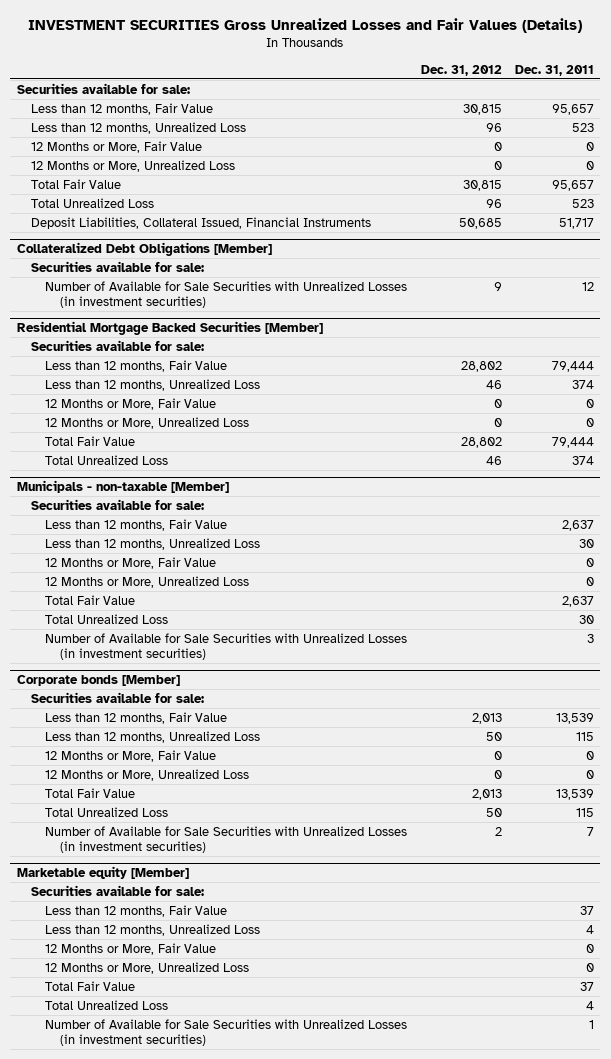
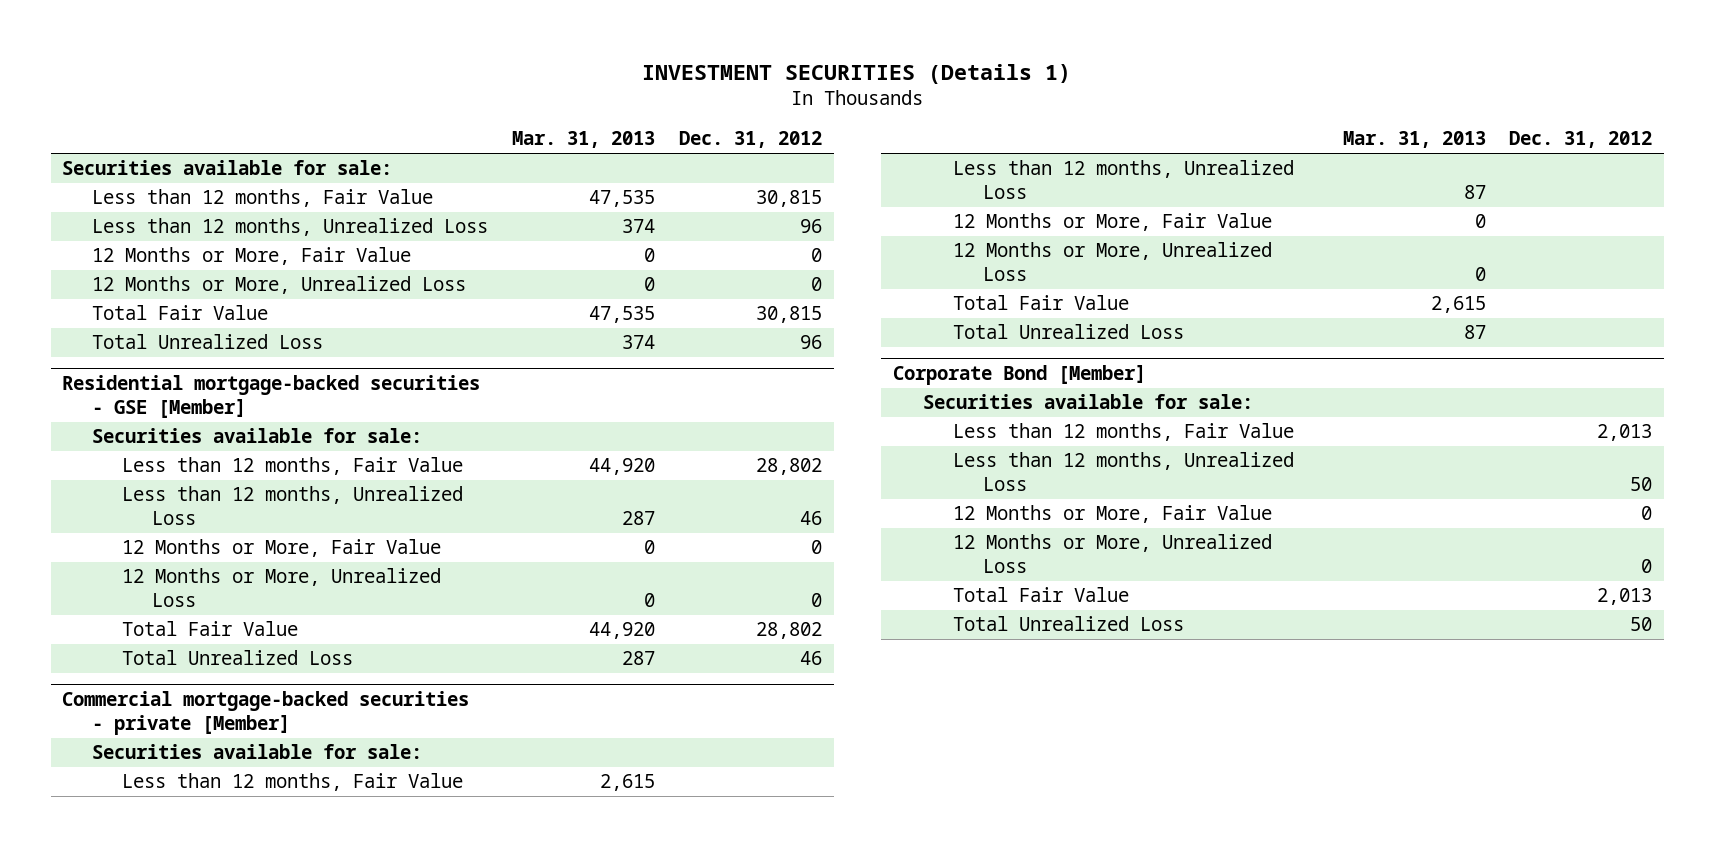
[28,18,583,34] INVESTMENT SECURITIES Gross Unrealized Losses and Fair Values (Details) -> [642,63,1072,84] INVESTMENT SECURITIES (Details 1)
[514,64,594,76] Dec. 31, 2011 -> none
none -> [512,131,656,149] Mar. 31, 2013
[31,216,372,229] Deposit Liabilities, Collateral Issued, Financial Instruments -> none
[16,242,272,257] Collateralized Debt Obligations [Member] -> none
[31,260,205,272] Securities available for sale: -> none
[45,280,408,308] Number of Available for Sale Securities with Unrealized Losses (in investment securities) -> none
[16,321,323,336] Residential Mortgage Backed Securities [Member] -> [62,375,481,419] Residential mortgage-backed securities - GSE [Member]
[16,480,229,494] Municipals - non-taxable [Member] -> none
none -> [62,691,470,736] Commercial mortgage-backed securities - private [Member]
[45,632,408,660] Number of Available for Sale Securities with Unrealized Losses (in investment securities) -> none
[16,675,180,687] Corporate bonds [Member] -> [892,365,1146,386] Corporate Bond [Member]
[45,825,408,853] Number of Available for Sale Securities with Unrealized Losses (in investment securities) -> none
[16,866,189,880] Marketable equity [Member] -> none
[31,884,205,896] Securities available for sale: -> none
[45,904,228,917] Less than 12 months, Fair Value -> none
[45,923,261,936] Less than 12 months, Unrealized Loss -> none
[45,942,217,955] 12 Months or More, Fair Value -> none
[45,961,250,974] 12 Months or More, Unrealized Loss -> none
[45,980,136,991] Total Fair Value -> none
[45,999,169,1010] Total Unrealized Loss -> none
[45,1018,408,1046] Number of Available for Sale Securities with Unrealized Losses (in investment securities) -> none

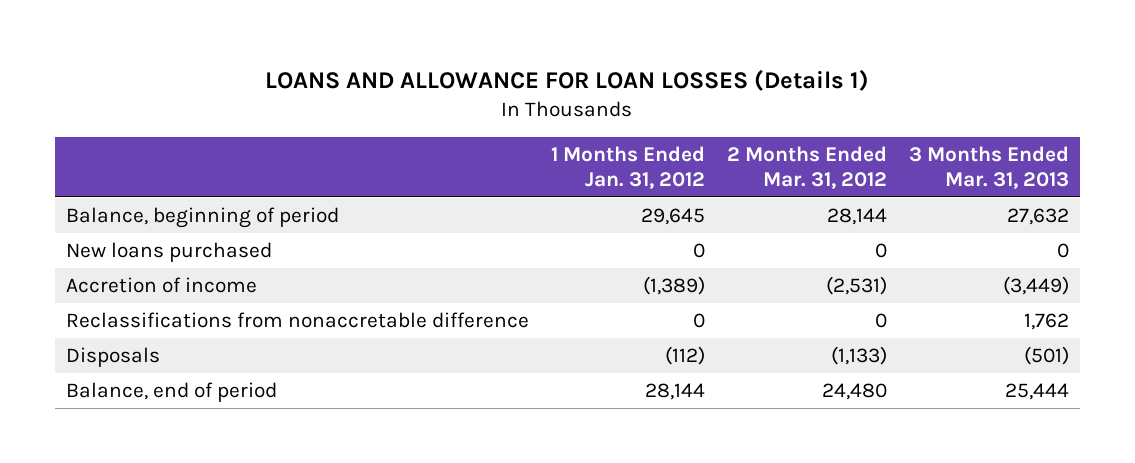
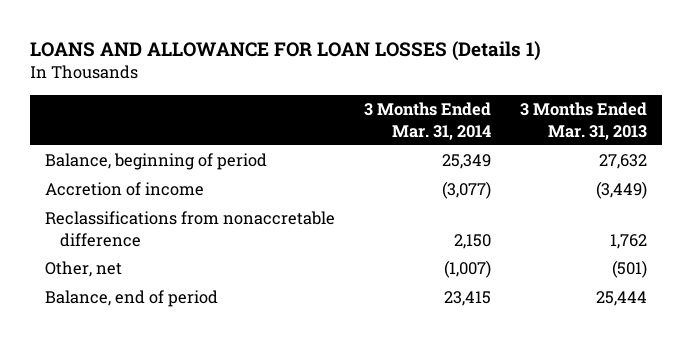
[550,146,705,189] 1 Months Ended Jan. 31, 2012 -> none
[726,146,887,189] 2 Months Ended Mar. 31, 2012 -> none
none -> [363,102,491,140] 3 Months Ended Mar. 31, 2014
[65,242,272,263] New loans purchased -> none
[65,347,160,368] Disposals -> [44,261,122,278] Other, net

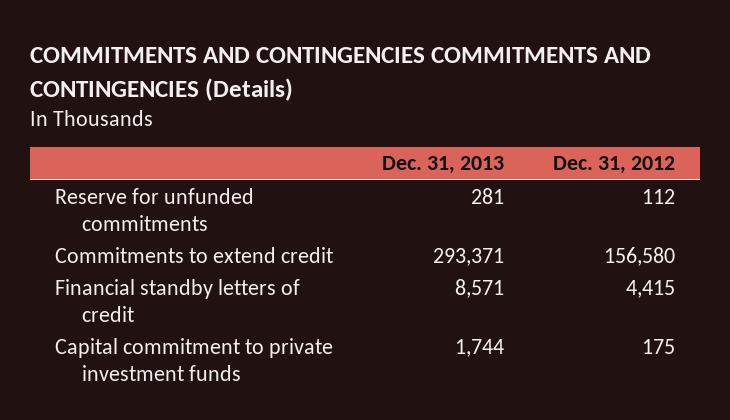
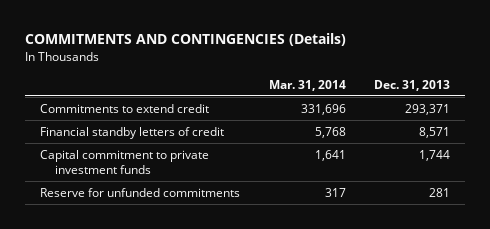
[29,47,651,101] COMMITMENTS AND CONTINGENCIES COMMITMENTS AND CONTINGENCIES (Details) -> [25,33,347,47] COMMITMENTS AND CONTINGENCIES (Details)
[553,156,676,175] Dec. 31, 2012 -> none
none -> [268,79,346,91] Mar. 31, 2014
[54,188,254,231] Reserve for unfunded commitments -> [39,187,240,197] Reserve for unfunded commitments

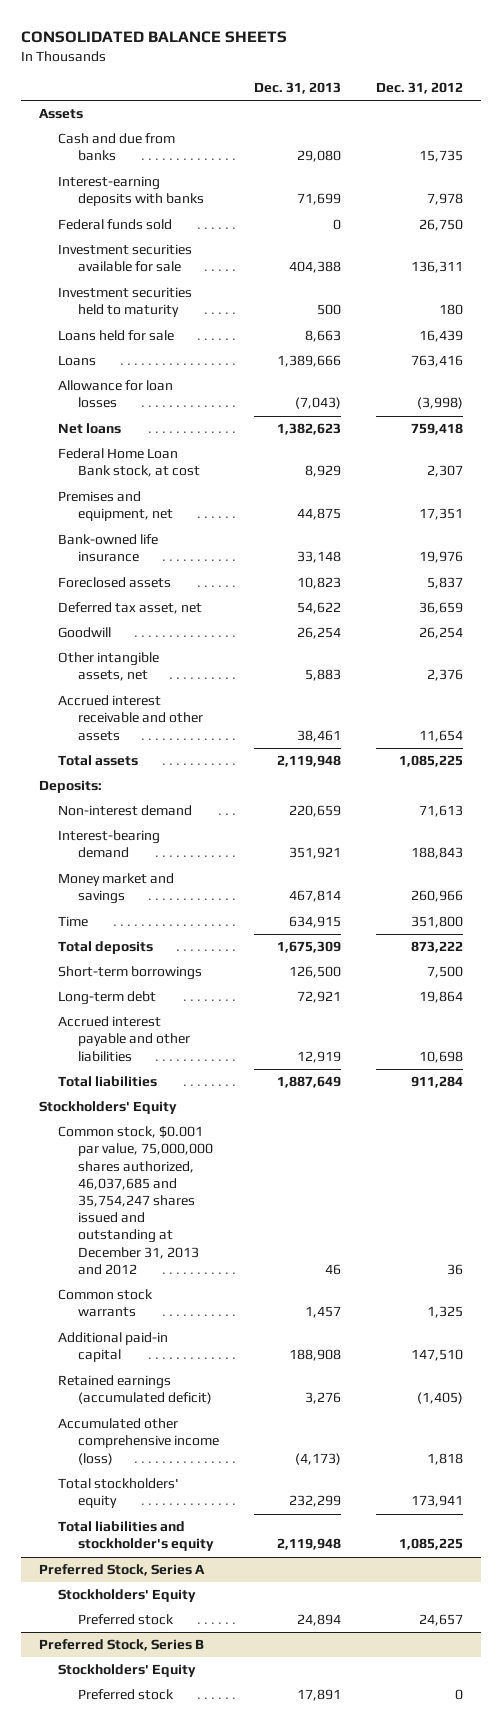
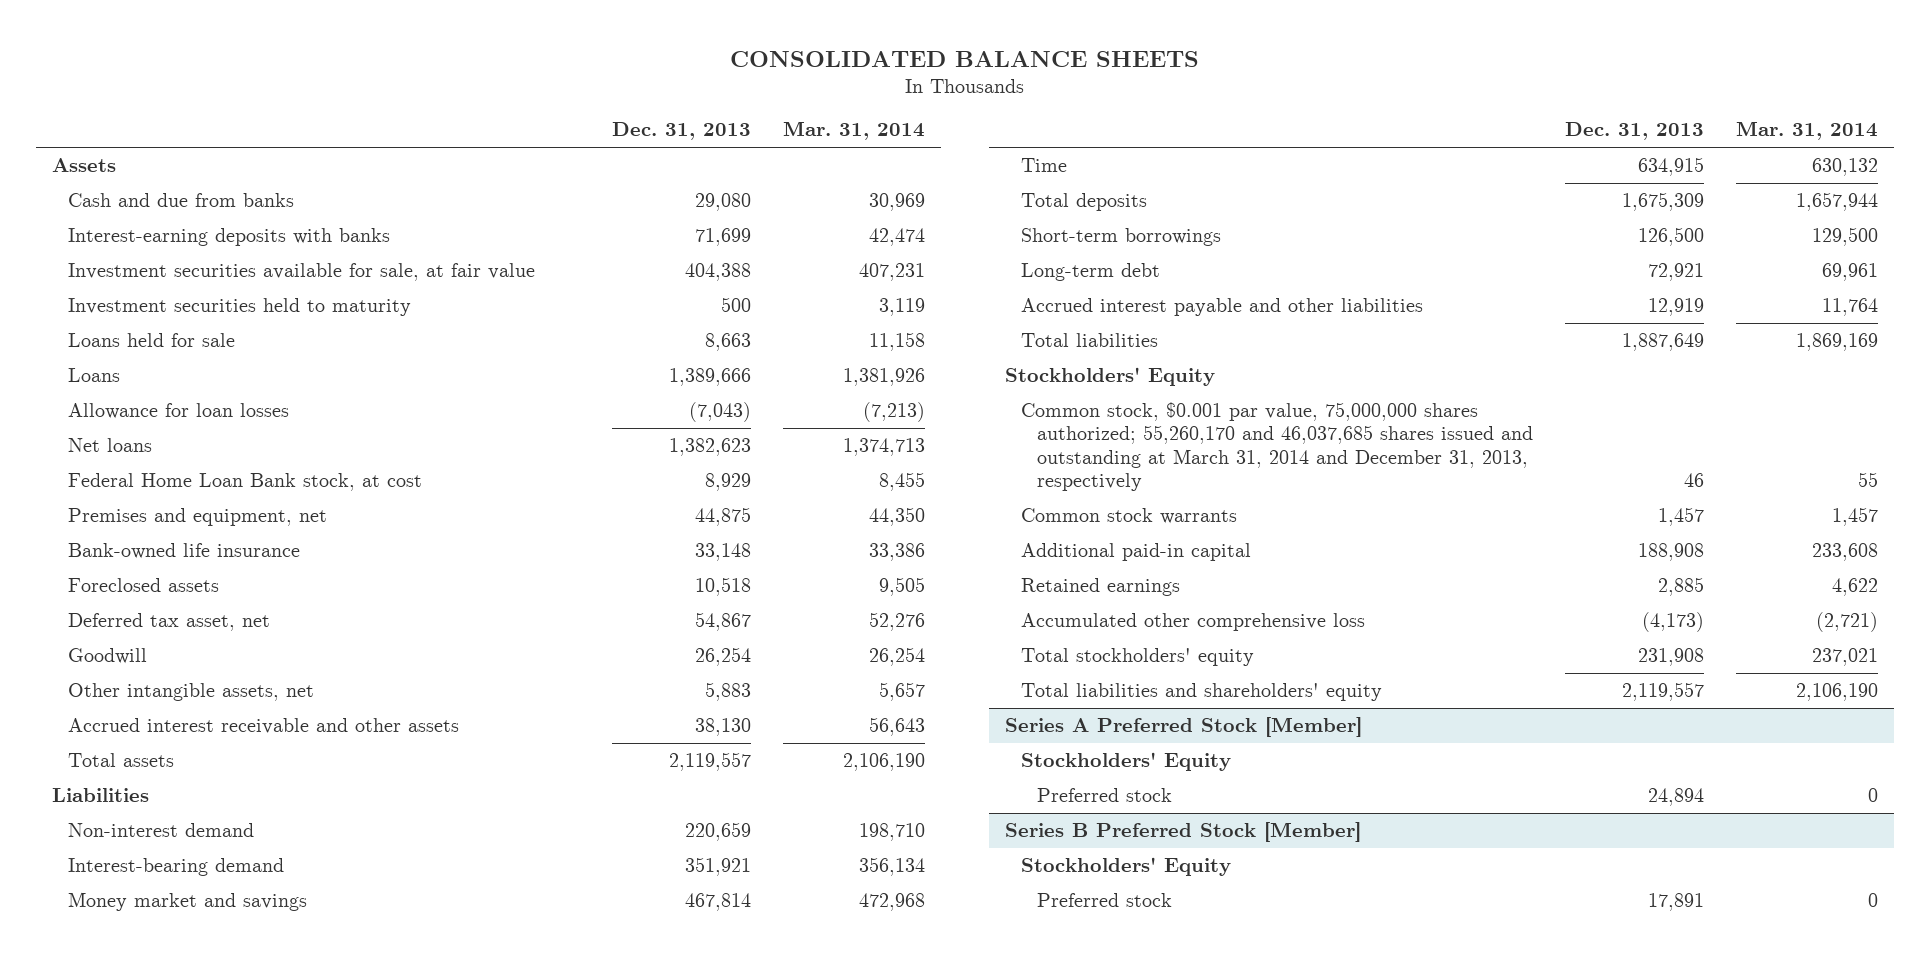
[375,81,463,94] Dec. 31, 2012 -> none
none -> [783,121,926,141] Mar. 31, 2014
[58,219,173,231] Federal funds sold -> none
[58,244,193,273] Investment securities available for sale -> [68,263,536,282] Investment securities available for sale, at fair value
[296,577,341,590] 10,823 -> [695,577,752,597] 10,518
[296,602,341,615] 54,622 -> [695,612,752,632] 54,867
[38,780,102,794] Deposits: -> none
[296,729,341,742] 38,461 -> [695,718,752,737] 38,130
[276,755,341,768] 2,119,948 -> [669,752,752,772] 2,119,557
none -> [52,788,150,803] Liabilities
[58,1126,213,1275] Common stock, $0.001 par value, 75,000,000 shares authorized, 46,037,685 and 35,754,247 shares issued and outstanding at December 31, 2013 and 2012 -> [1021,402,1534,491] Common stock, $0.001 par value, 75,000,000 shares authorized; 55,260,170 and 46,037,685 shares issued and outstanding at March 31, 2014 and December 31, 2013, respectively
[58,1375,212,1405] Retained earnings (accumulated deficit) -> [1021,578,1181,597] Retained earnings
[304,1392,341,1405] 3,276 -> [1658,577,1705,597] 2,885
[58,1418,219,1465] Accumulated other comprehensive income (loss) -> [1021,613,1366,632] Accumulated other comprehensive loss
[288,1495,341,1508] 232,299 -> [1638,648,1705,667] 231,908
[58,1521,214,1552] Total liabilities and stockholder's equity -> [1021,683,1383,702] Total liabilities and shareholders' equity
[276,1538,341,1551] 2,119,948 -> [1622,682,1705,702] 2,119,557
[38,1564,205,1577] Preferred Stock, Series A -> [1005,717,1363,738] Series A Preferred Stock [Member]
[38,1639,204,1652] Preferred Stock, Series B -> [1005,822,1362,843] Series B Preferred Stock [Member]

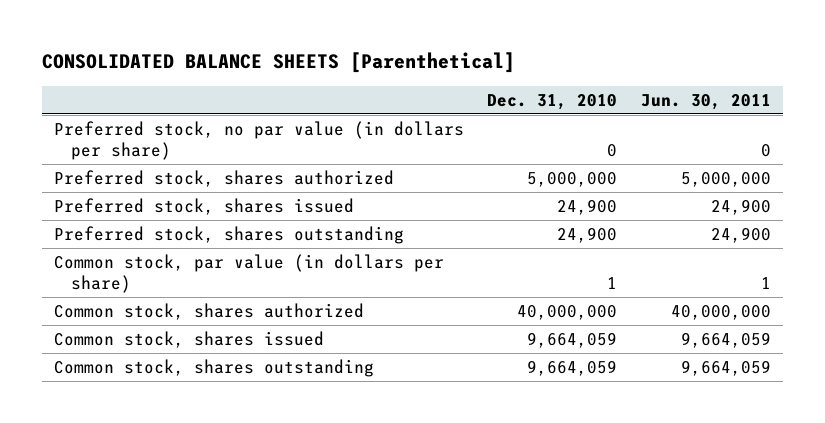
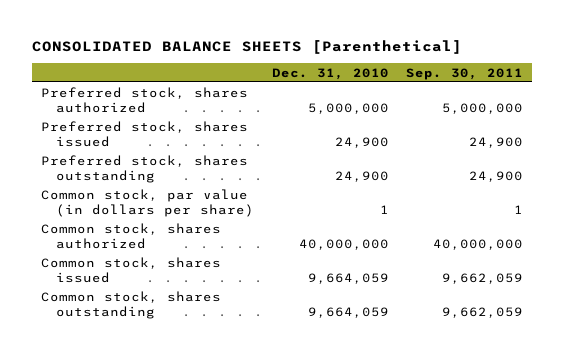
[641,93,772,110] Jun. 30, 2011 -> none
none -> [406,67,524,80] Sep. 30, 2011
[53,121,464,160] Preferred stock, no par value (in dollars per share) -> none

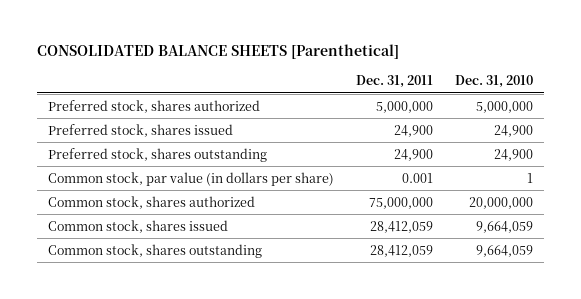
[406,67,524,80] Sep. 30, 2011 -> none
none -> [356,75,434,89] Dec. 31, 2011
[298,238,389,250] 40,000,000 -> [469,196,534,209] 20,000,000

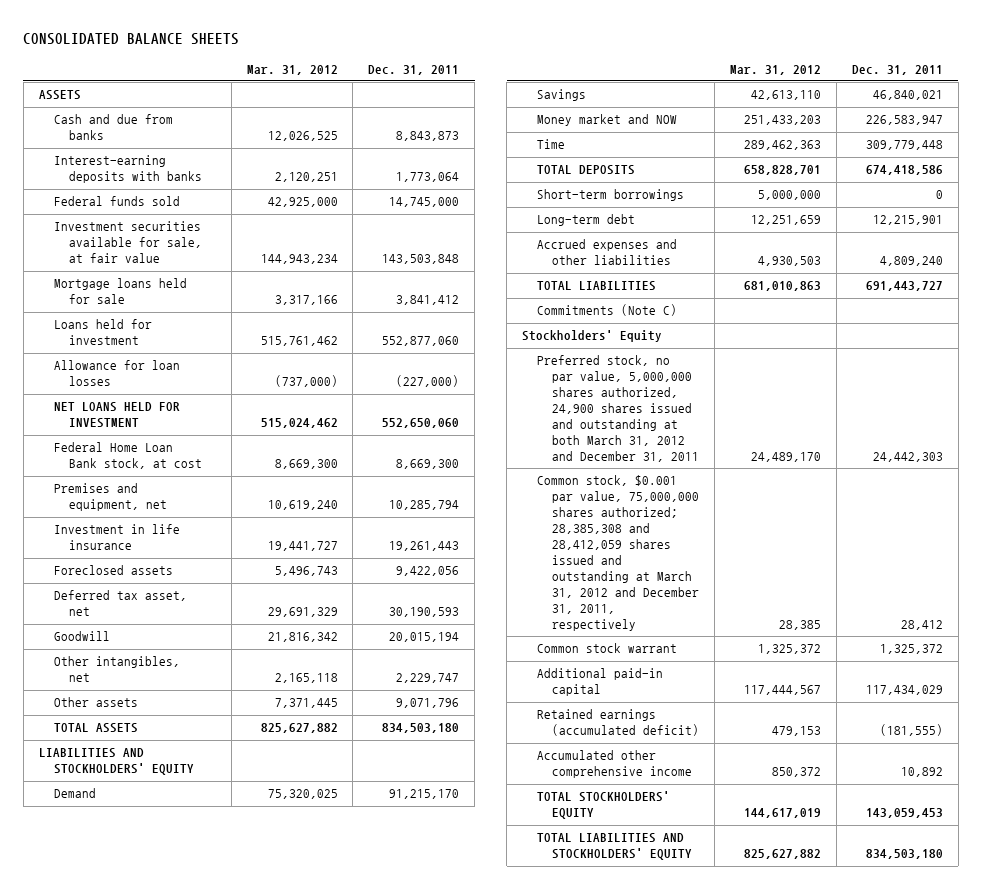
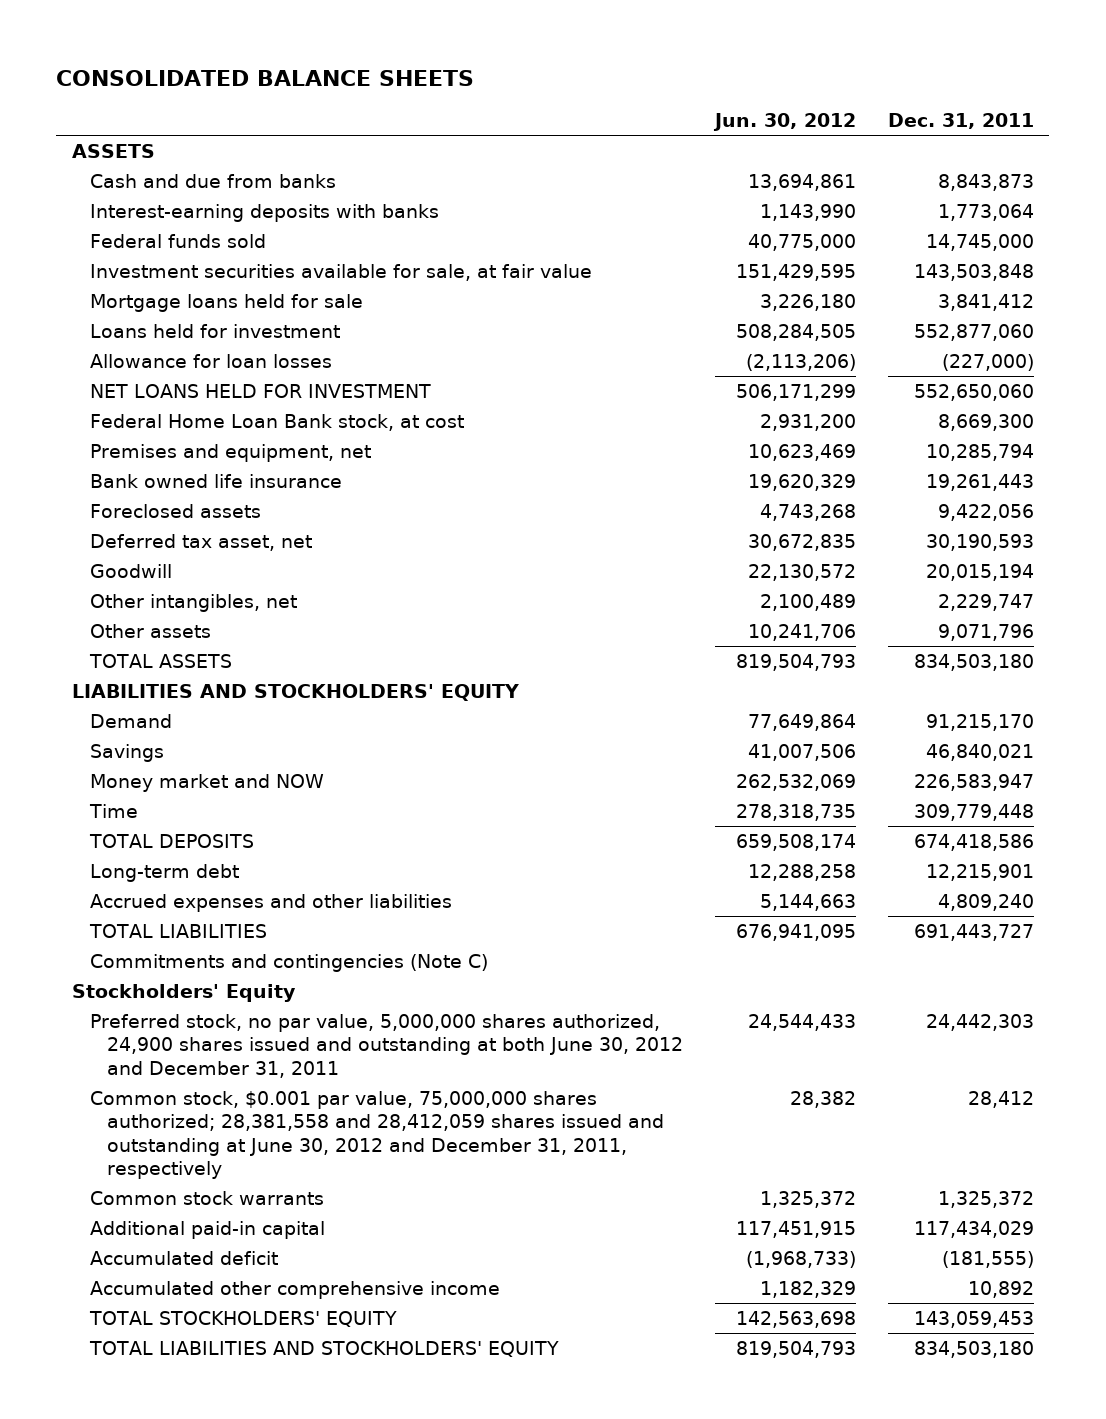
[246,64,338,75] Mar. 31, 2012 -> none
none -> [712,113,856,132] Jun. 30, 2012
[53,524,180,551] Investment in life insurance -> [89,473,342,488] Bank owned life insurance
[537,189,685,202] Short-term borrowings -> none
[537,304,678,317] Commitments (Note C) -> [89,953,488,972] Commitments and contingencies (Note C)
[537,355,700,462] Preferred stock, no par value, 5,000,000 shares authorized, 24,900 shares issued and outstanding at both March 31, 2012 and December 31, 2011 -> [89,1013,683,1078] Preferred stock, no par value, 5,000,000 shares authorized, 24,900 shares issued and outstanding at both June 30, 2012 and December 31, 2011
[537,475,700,631] Common stock, $0.001 par value, 75,000,000 shares authorized; 28,385,308 and 28,412,059 shares issued and outstanding at March 31, 2012 and December 31, 2011, respectively -> [89,1090,664,1180] Common stock, $0.001 par value, 75,000,000 shares authorized; 28,381,558 and 28,412,059 shares issued and outstanding at June 30, 2012 and December 31, 2011, respectively
[537,643,678,654] Common stock warrant -> [89,1190,324,1205] Common stock warrants
[537,709,700,737] Retained earnings (accumulated deficit) -> [89,1250,278,1265] Accumulated deficit

